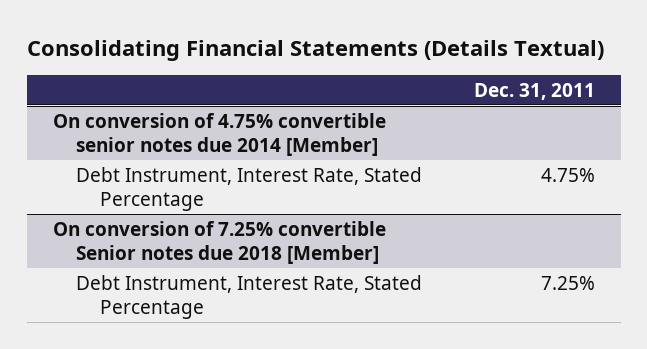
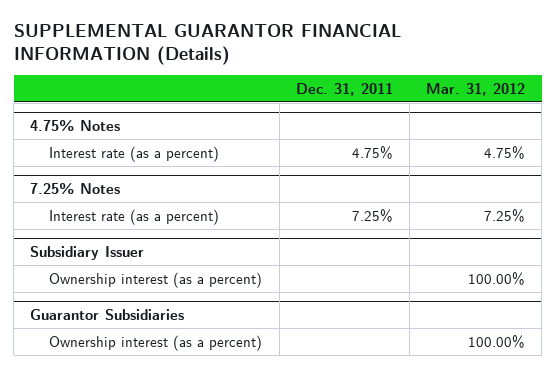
[26,40,604,62] Consolidating Financial Statements (Details Textual) -> [13,24,401,66] SUPPLEMENTAL GUARANTOR FINANCIAL INFORMATION (Details)
none -> [426,82,526,96] Mar. 31, 2012
[52,112,386,156] On conversion of 4.75% convertible senior notes due 2014 [Member] -> [30,119,121,131] 4.75% Notes
[76,166,423,211] Debt Instrument, Interest Rate, Stated Percentage -> [49,145,220,162] Interest rate (as a percent)
[52,220,386,264] On conversion of 7.25% convertible Senior notes due 2018 [Member] -> [30,182,121,194] 7.25% Notes
[76,274,423,319] Debt Instrument, Interest Rate, Stated Percentage -> [49,208,220,225] Interest rate (as a percent)
none -> [30,245,145,260] Subsidiary Issuer
none -> [49,271,263,288] Ownership interest (as a percent)
none -> [30,308,185,320] Guarantor Subsidiaries
none -> [49,334,263,351] Ownership interest (as a percent)

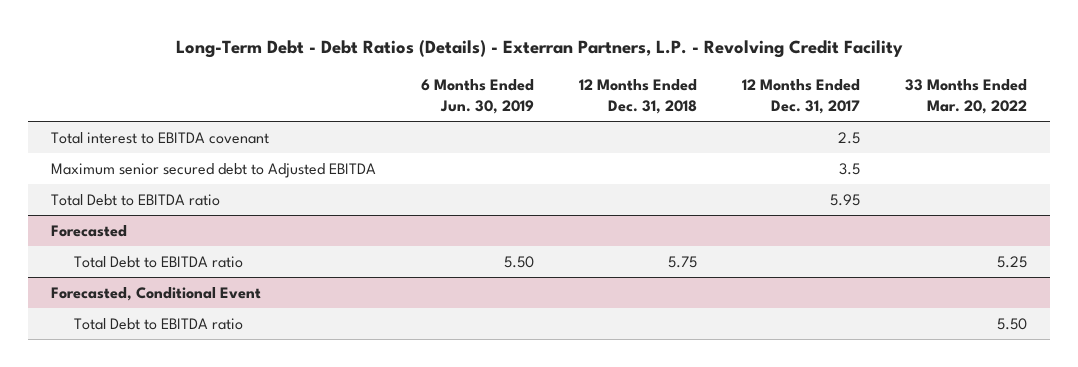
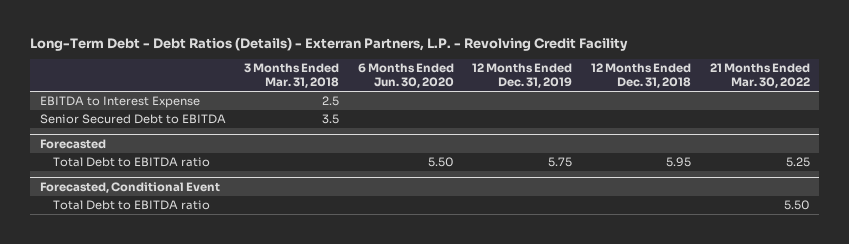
[421,79,535,114] 6 Months Ended Jun. 30, 2019 -> none
[742,79,861,114] 12 Months Ended Dec. 31, 2017 -> none
[905,79,1028,114] 33 Months Ended Mar. 20, 2022 -> none
none -> [244,63,340,89] 3 Months Ended Mar. 31, 2018
none -> [357,63,454,89] 6 Months Ended Jun. 30, 2020
none -> [472,63,573,89] 12 Months Ended Dec. 31, 2019
none -> [709,63,810,89] 21 Months Ended Mar. 30, 2022
[50,193,220,206] Total Debt to EBITDA ratio -> none
[50,131,269,144] Total interest to EBITDA covenant -> [39,96,200,109] EBITDA to Interest Expense
[50,162,376,178] Maximum senior secured debt to Adjusted EBITDA -> [39,114,226,125] Senior Secured Debt to EBITDA
[668,255,698,268] 5.75 -> [666,157,692,168] 5.95

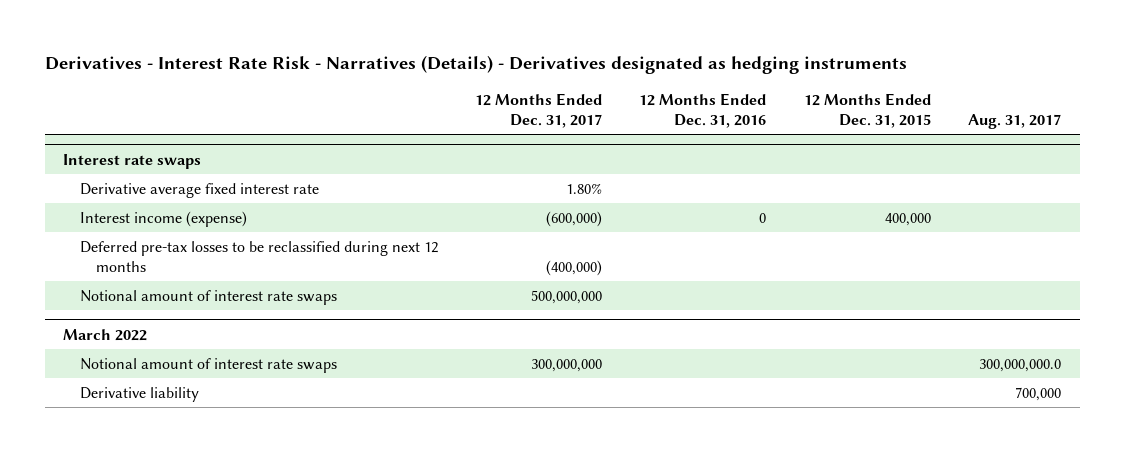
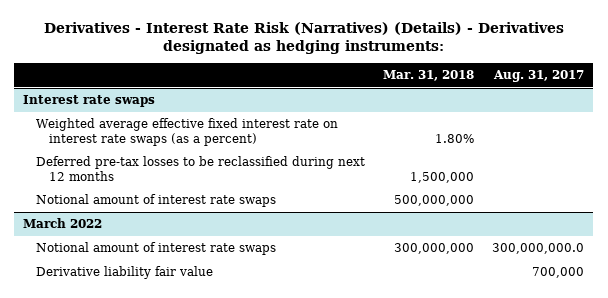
[44,55,907,75] Derivatives - Interest Rate Risk - Narratives (Details) - Derivatives designated as hedging instruments -> [43,21,564,55] Derivatives - Interest Rate Risk (Narratives) (Details) - Derivatives designated as hedging instruments:
[474,93,602,128] 12 Months Ended Dec. 31, 2017 -> none
[639,93,767,128] 12 Months Ended Dec. 31, 2016 -> none
[803,93,931,128] 12 Months Ended Dec. 31, 2015 -> none
none -> [383,70,475,82] Mar. 31, 2018
[79,210,247,227] Interest income (expense) -> none
[79,182,319,198] Derivative average fixed interest rate -> [35,118,338,146] Weighted average effective fixed interest rate on interest rate swaps (as a percent)
[79,386,199,402] Derivative liability -> [35,266,213,280] Derivative liability fair value

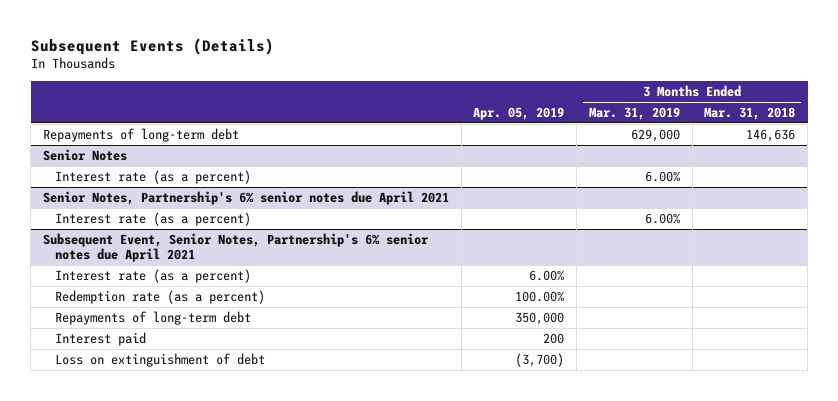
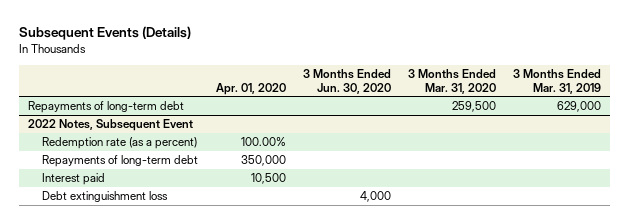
[473,106,565,120] Apr. 05, 2019 -> none
[704,106,796,120] Mar. 31, 2018 -> none
none -> [215,82,286,95] Apr. 01, 2020
none -> [302,68,391,94] 3 Months Ended Jun. 30, 2020
none -> [407,68,496,94] 3 Months Ended Mar. 31, 2020
[43,148,128,161] Senior Notes -> none
[54,169,251,184] Interest rate (as a percent) -> none
[43,190,450,205] Senior Notes, Partnership's 6% senior notes due April 2021 -> none
[54,211,251,226] Interest rate (as a percent) -> none
[43,232,430,263] Subsequent Event, Senior Notes, Partnership's 6% senior notes due April 2021 -> none
[54,268,251,283] Interest rate (as a percent) -> none
[54,289,265,304] Redemption rate (as a percent) -> none
[54,310,251,325] Repayments of long-term debt -> none
[54,331,146,346] Interest paid -> none
[54,352,265,367] Loss on extinguishment of debt -> none
none -> [28,119,194,132] 2022 Notes, Subsequent Event
none -> [42,137,198,150] Redemption rate (as a percent)
none -> [42,155,199,168] Repayments of long-term debt
none -> [42,173,106,186] Interest paid
none -> [42,191,169,203] Debt extinguishment loss

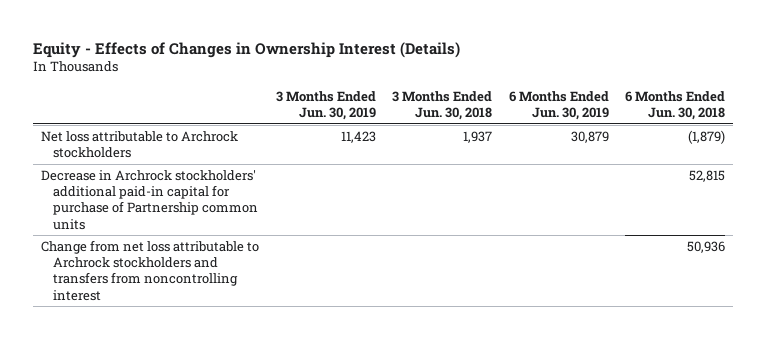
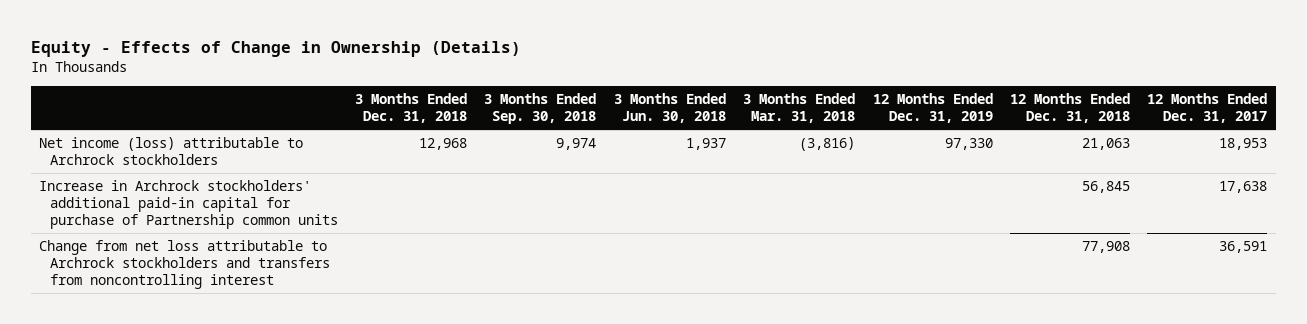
[33,41,461,58] Equity - Effects of Changes in Ownership Interest (Details) -> [30,40,521,57] Equity - Effects of Change in Ownership (Details)
[275,90,376,120] 3 Months Ended Jun. 30, 2019 -> none
[508,90,609,120] 6 Months Ended Jun. 30, 2019 -> none
[625,90,726,120] 6 Months Ended Jun. 30, 2018 -> none
none -> [355,92,468,123] 3 Months Ended Dec. 31, 2018
none -> [484,92,597,124] 3 Months Ended Sep. 30, 2018
none -> [743,92,856,123] 3 Months Ended Mar. 31, 2018
none -> [872,92,993,123] 12 Months Ended Dec. 31, 2019
none -> [1009,92,1130,123] 12 Months Ended Dec. 31, 2018
none -> [1147,92,1268,123] 12 Months Ended Dec. 31, 2017
[41,131,239,159] Net loss attributable to Archrock stockholders -> [39,137,304,166] Net income (loss) attributable to Archrock stockholders
[41,170,258,230] Decrease in Archrock stockholders' additional paid-in capital for purchase of Partnership common units -> [39,180,338,230] Increase in Archrock stockholders' additional paid-in capital for purchase of Partnership common units

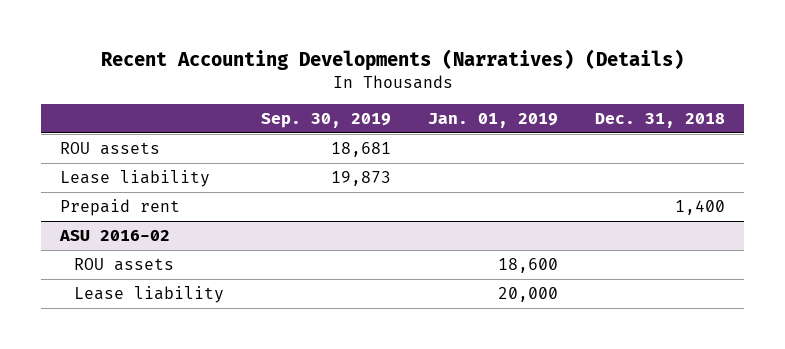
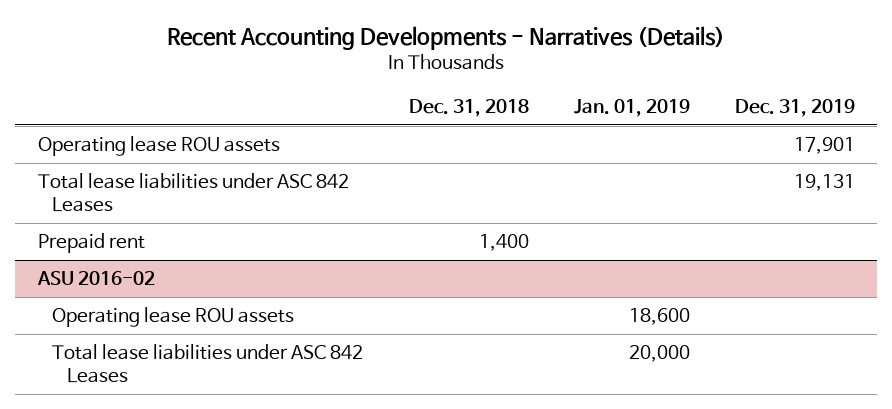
[100,48,684,71] Recent Accounting Developments (Narratives) (Details) -> [167,26,726,51] Recent Accounting Developments - Narratives (Details)
[260,112,391,128] Sep. 30, 2019 -> none
none -> [734,99,855,118] Dec. 31, 2019
[59,142,160,156] ROU assets -> [37,136,280,157] Operating lease ROU assets
[59,170,210,188] Lease liability -> [37,173,349,213] Total lease liabilities under ASC 842 Leases
[73,258,174,272] ROU assets -> [52,307,295,328] Operating lease ROU assets
[73,286,224,304] Lease liability -> [52,344,364,384] Total lease liabilities under ASC 842 Leases

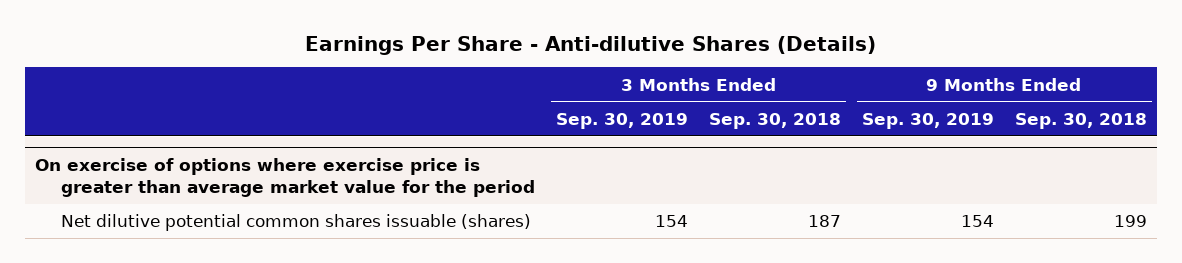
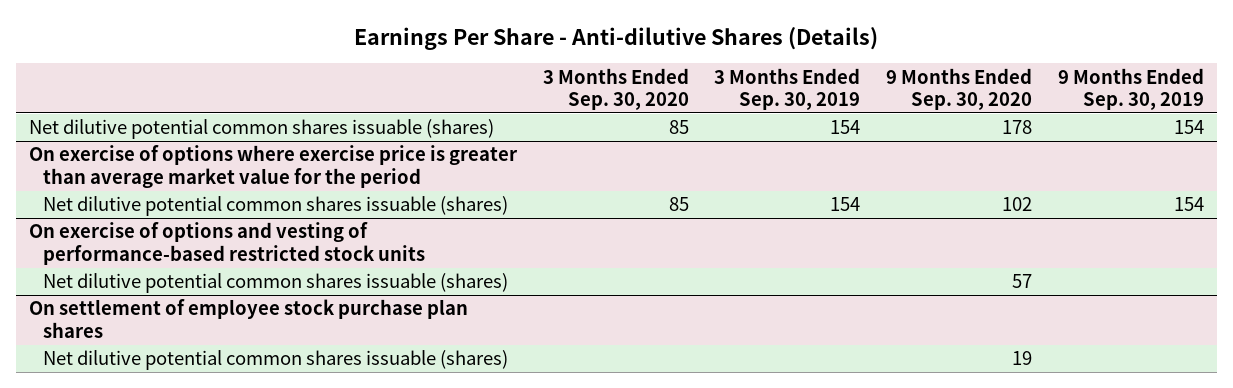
[709,112,842,129] Sep. 30, 2018 -> none
[1014,112,1147,129] Sep. 30, 2018 -> none
none -> [542,67,689,110] 3 Months Ended Sep. 30, 2020
none -> [886,67,1033,110] 9 Months Ended Sep. 30, 2020
none -> [28,119,494,140] Net dilutive potential common shares issuable (shares)
none -> [28,222,425,265] On exercise of options and vesting of performance-based restricted stock units
none -> [42,273,508,294] Net dilutive potential common shares issuable (shares)
none -> [28,299,468,338] On settlement of employee stock purchase plan shares
none -> [42,350,508,371] Net dilutive potential common shares issuable (shares)

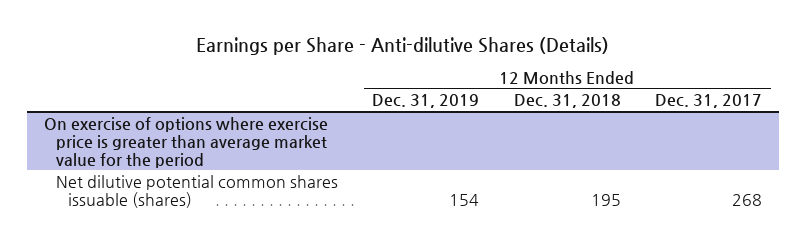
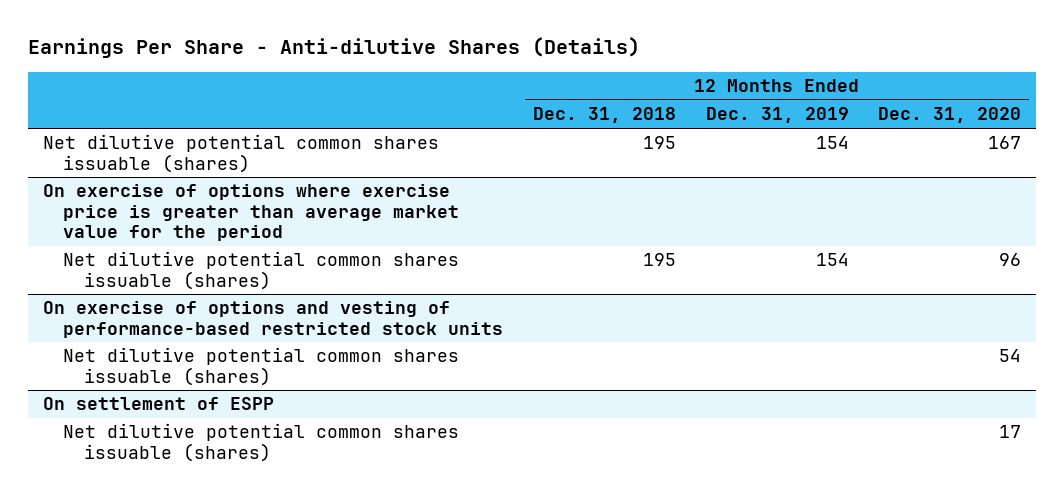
[196,36,610,55] Earnings per Share - Anti-dilutive Shares (Details) -> [27,37,640,59] Earnings Per Share - Anti-dilutive Shares (Details)
[655,94,763,109] Dec. 31, 2017 -> none
none -> [878,107,1022,124] Dec. 31, 2020
none -> [42,134,439,173] Net dilutive potential common shares issuable (shares)
none -> [42,301,504,338] On exercise of options and vesting of performance-based restricted stock units
none -> [63,347,460,386] Net dilutive potential common shares issuable (shares)
none -> [42,397,274,411] On settlement of ESPP
none -> [63,423,460,462] Net dilutive potential common shares issuable (shares)

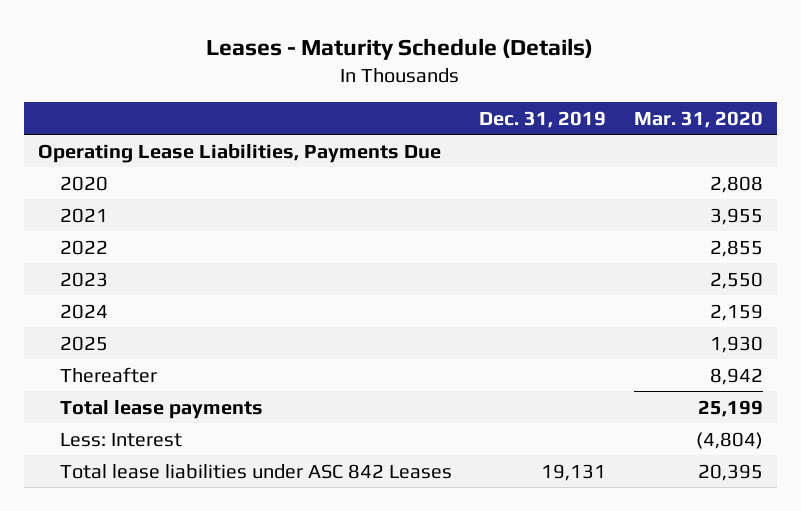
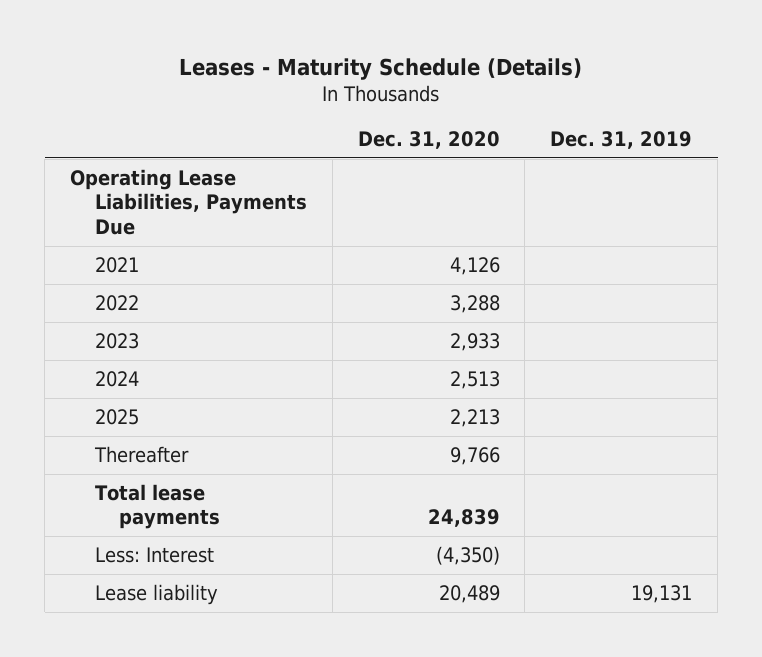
[633,110,763,128] Mar. 31, 2020 -> none
none -> [357,131,500,150] Dec. 31, 2020
[60,175,109,191] 2020 -> none
[60,463,453,479] Total lease liabilities under ASC 842 Leases -> [94,584,218,606] Lease liability

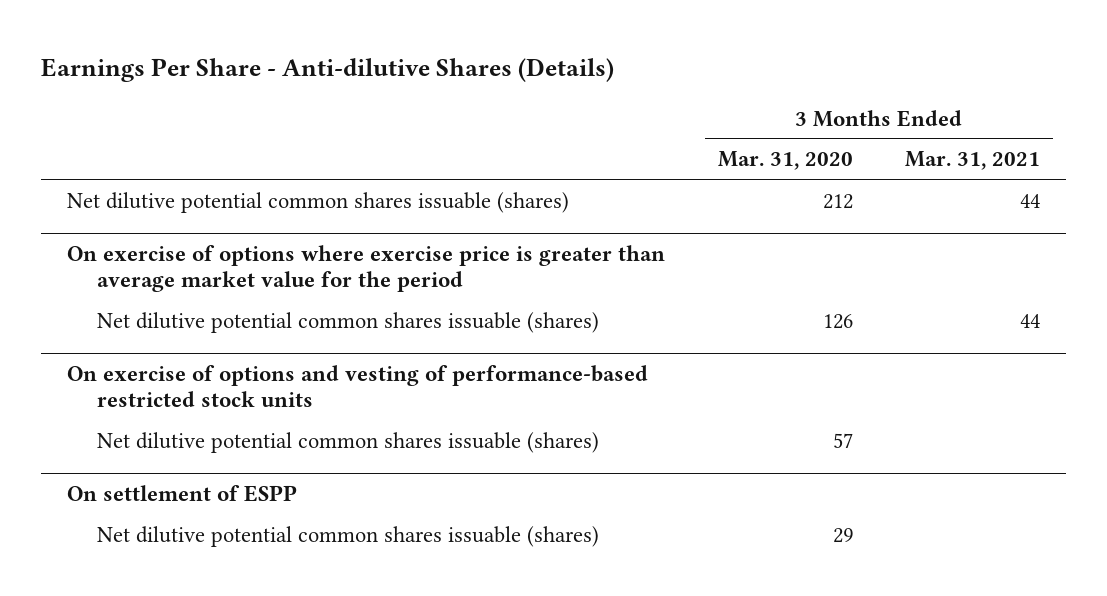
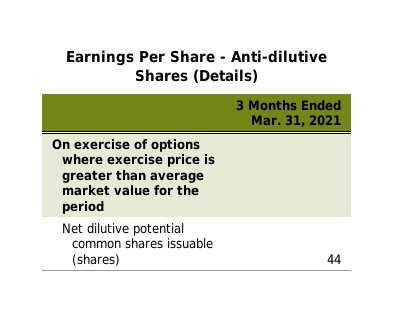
[717,151,853,171] Mar. 31, 2020 -> none
[67,191,570,213] Net dilutive potential common shares issuable (shares) -> none
[67,365,649,408] On exercise of options and vesting of performance-based restricted stock units -> none
[97,431,600,453] Net dilutive potential common shares issuable (shares) -> none
[67,485,298,503] On settlement of ESPP -> none
[97,525,600,547] Net dilutive potential common shares issuable (shares) -> none

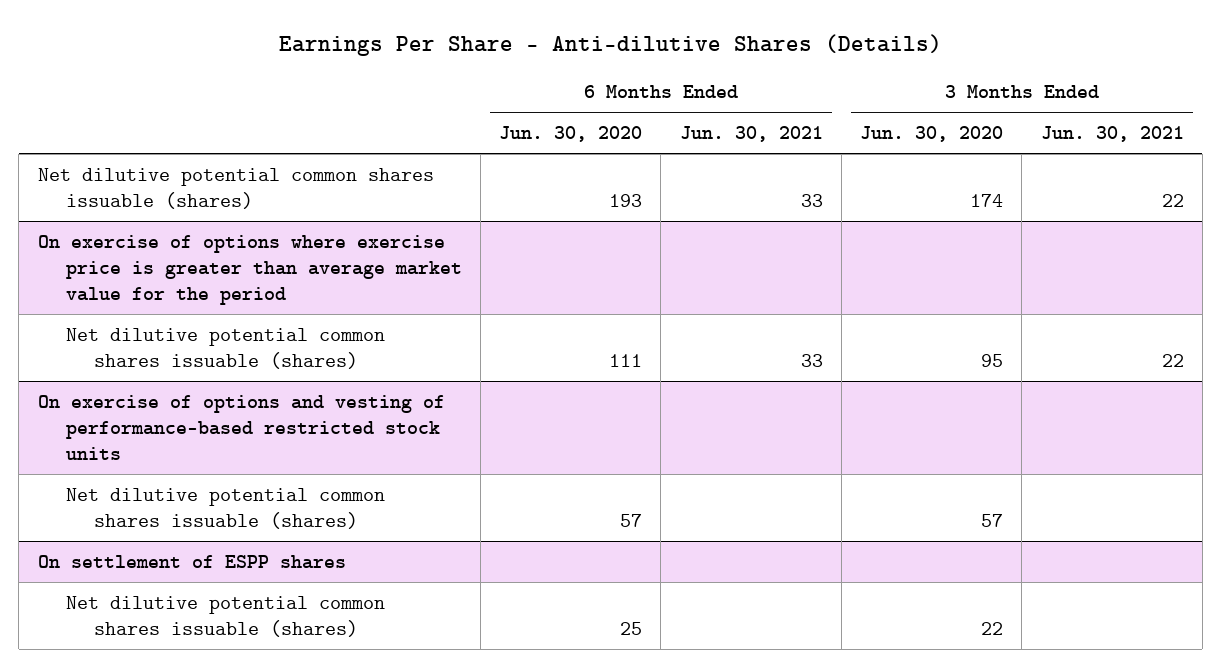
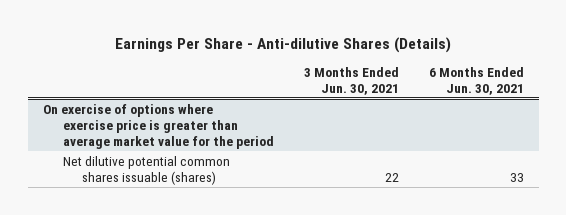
[499,126,643,143] Jun. 30, 2020 -> none
[860,126,1004,143] Jun. 30, 2020 -> none
[37,167,434,209] Net dilutive potential common shares issuable (shares) -> none
[37,394,445,460] On exercise of options and vesting of performance-based restricted stock units -> none
[65,487,385,529] Net dilutive potential common shares issuable (shares) -> none
[37,554,346,569] On settlement of ESPP shares -> none
[65,595,385,637] Net dilutive potential common shares issuable (shares) -> none

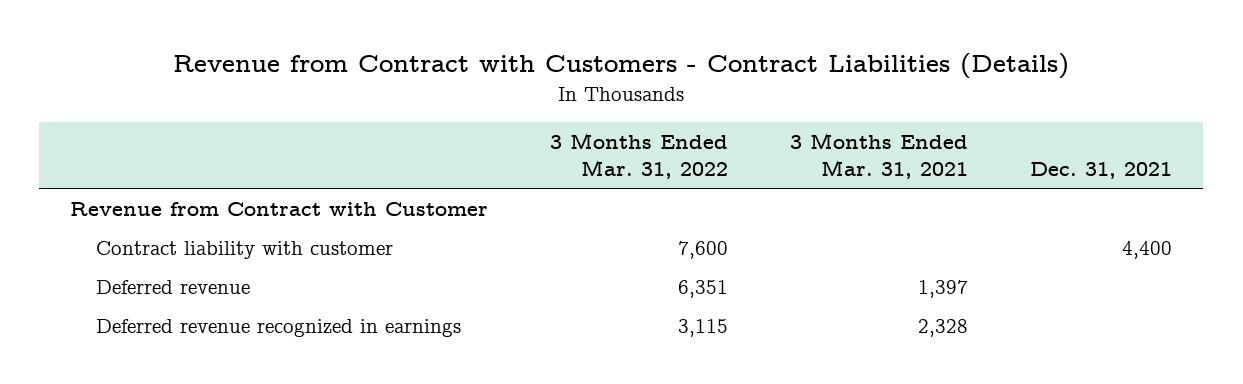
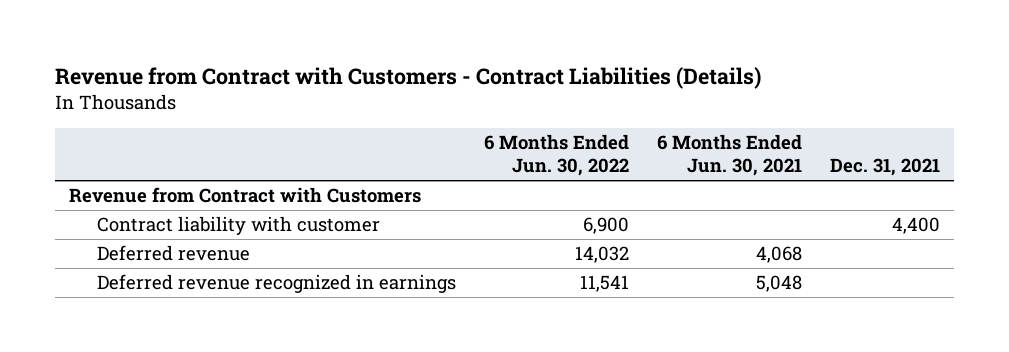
[550,133,729,180] 3 Months Ended Mar. 31, 2022 -> none
[790,133,969,180] 3 Months Ended Mar. 31, 2021 -> none
none -> [484,134,630,177] 6 Months Ended Jun. 30, 2022
none -> [657,134,803,177] 6 Months Ended Jun. 30, 2021
[70,201,489,216] Revenue from Contract with Customer -> [69,187,422,204] Revenue from Contract with Customers

